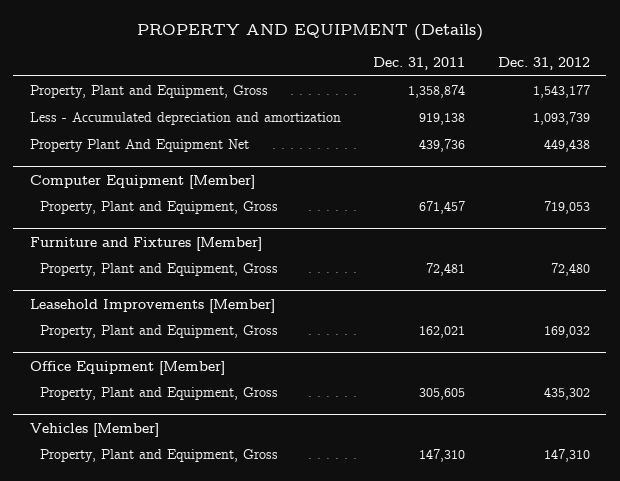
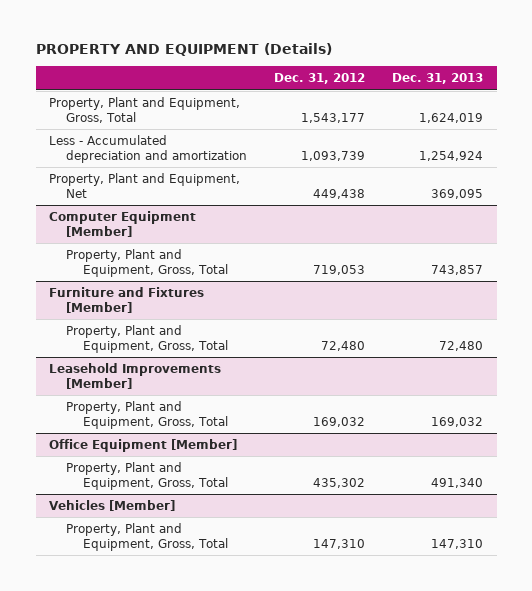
[373,56,466,70] Dec. 31, 2011 -> none
none -> [392,73,484,85] Dec. 31, 2013
[29,85,268,99] Property, Plant and Equipment, Gross -> [49,97,241,123] Property, Plant and Equipment, Gross, Total
[29,139,249,153] Property Plant And Equipment Net -> [49,173,241,198] Property, Plant and Equipment, Net
[39,201,278,215] Property, Plant and Equipment, Gross -> [65,249,228,277] Property, Plant and Equipment, Gross, Total
[39,263,278,277] Property, Plant and Equipment, Gross -> [65,325,228,353] Property, Plant and Equipment, Gross, Total
[39,325,278,339] Property, Plant and Equipment, Gross -> [65,401,228,429] Property, Plant and Equipment, Gross, Total
[39,387,278,401] Property, Plant and Equipment, Gross -> [65,462,228,490] Property, Plant and Equipment, Gross, Total
[39,449,278,463] Property, Plant and Equipment, Gross -> [65,523,228,551] Property, Plant and Equipment, Gross, Total

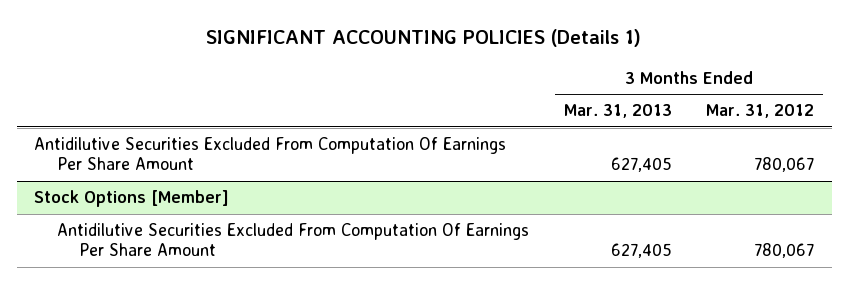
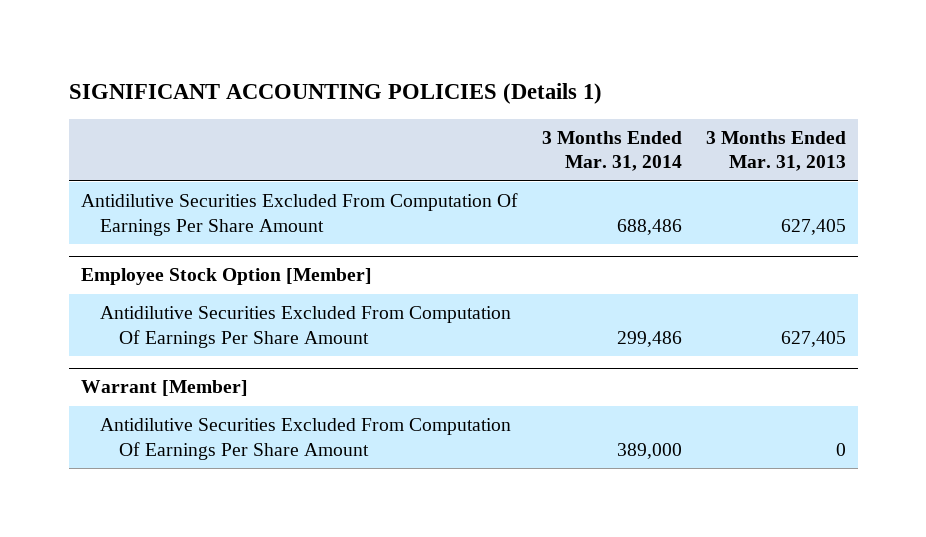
[706,104,815,119] Mar. 31, 2012 -> none
none -> [541,130,682,172] 3 Months Ended Mar. 31, 2014
[34,190,230,208] Stock Options [Member] -> [80,268,372,286] Employee Stock Option [Member]
none -> [80,380,248,397] Warrant [Member]
none -> [100,418,512,460] Antidilutive Securities Excluded From Computation Of Earnings Per Share Amount

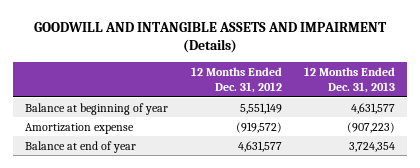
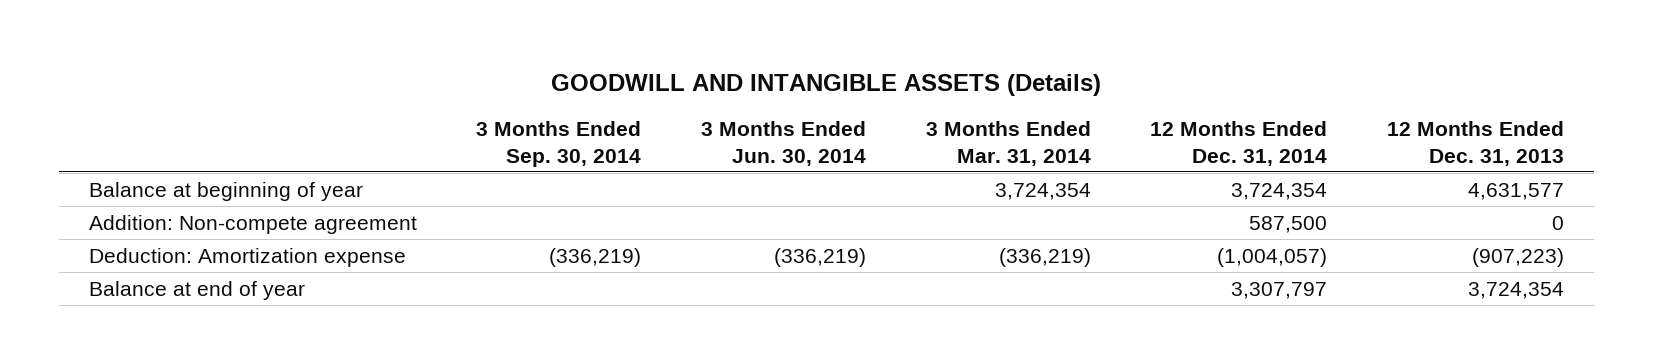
[34,21,388,54] GOODWILL AND INTANGIBLE ASSETS AND IMPAIRMENT (Details) -> [551,74,1102,97] GOODWILL AND INTANGIBLE ASSETS (Details)
[190,66,282,93] 12 Months Ended Dec. 31, 2012 -> none
none -> [476,120,642,167] 3 Months Ended Sep. 30, 2014
none -> [701,120,867,166] 3 Months Ended Jun. 30, 2014
none -> [925,120,1091,166] 3 Months Ended Mar. 31, 2014
none -> [1150,120,1328,166] 12 Months Ended Dec. 31, 2014
none -> [88,214,417,234] Addition: Non-compete agreement
[24,122,134,134] Amortization expense -> [88,247,406,267] Deduction: Amortization expense

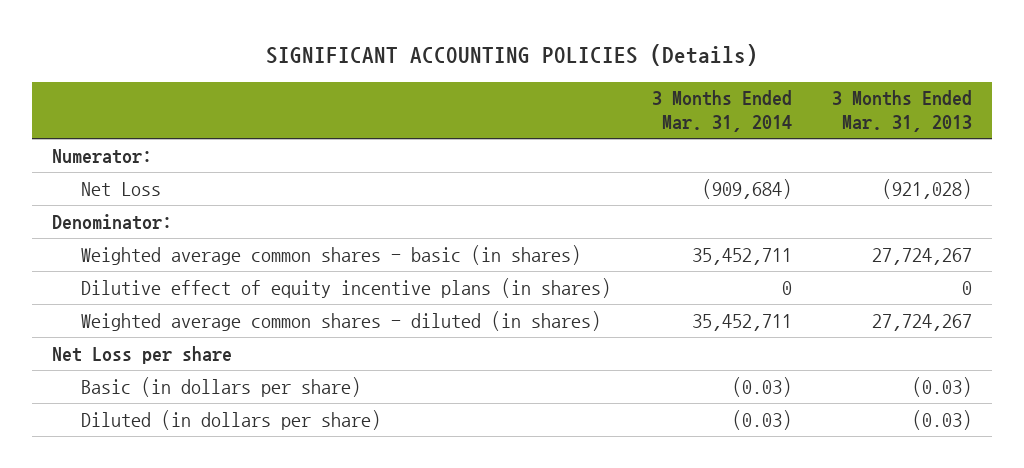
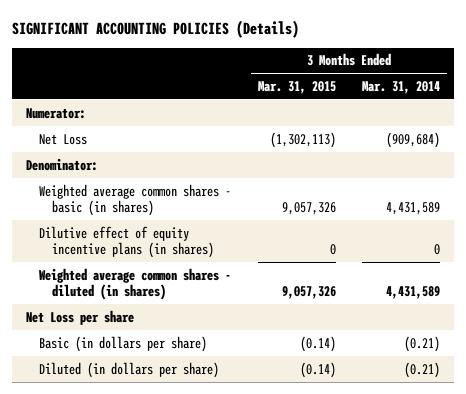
[832,90,973,133] 3 Months Ended Mar. 31, 2013 -> none
none -> [257,81,336,95] Mar. 31, 2015
[691,247,792,265] 35,452,711 -> [386,202,441,216] 4,431,589
[691,313,792,331] 35,452,711 -> [386,286,441,300] 4,431,589
[731,376,792,397] (0.03) -> [404,335,441,352] (0.21)
[731,409,792,430] (0.03) -> [404,361,441,378] (0.21)

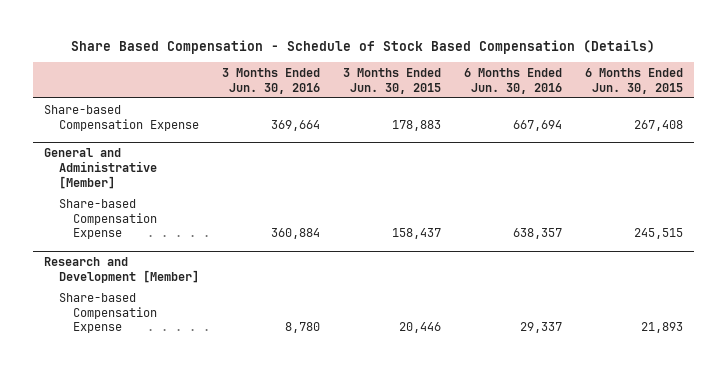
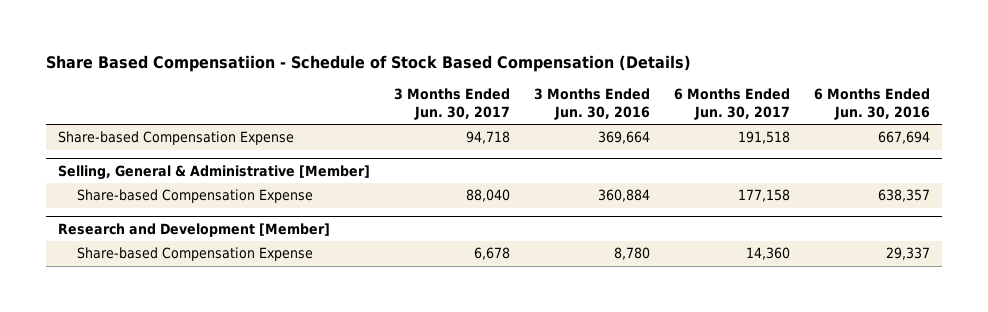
[71,39,656,54] Share Based Compensation - Schedule of Stock Based Compensation (Details) -> [46,54,692,72] Share Based Compensatiion - Schedule of Stock Based Compensation (Details)
[342,67,441,94] 3 Months Ended Jun. 30, 2015 -> none
[584,67,683,94] 6 Months Ended Jun. 30, 2015 -> none
none -> [394,88,511,120] 3 Months Ended Jun. 30, 2017
none -> [674,88,791,120] 6 Months Ended Jun. 30, 2017
[44,148,157,189] General and Administrative [Member] -> [58,165,371,181] Selling, General & Administrative [Member]

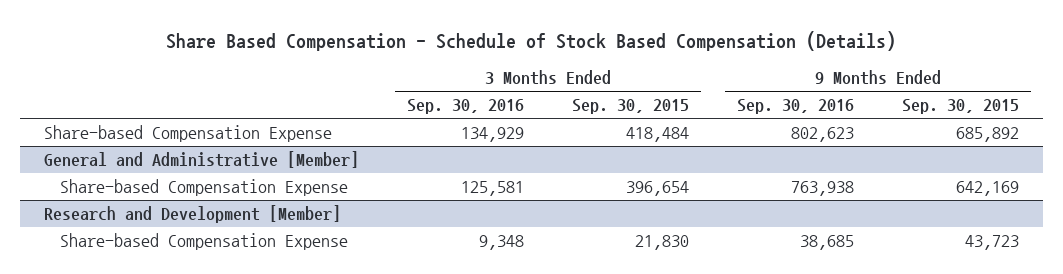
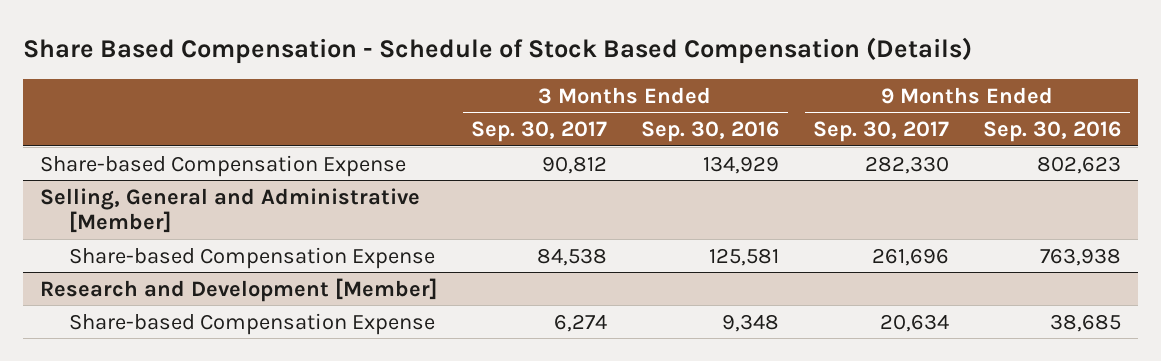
[571,99,689,115] Sep. 30, 2015 -> none
[901,99,1019,115] Sep. 30, 2015 -> none
none -> [471,121,608,143] Sep. 30, 2017
none -> [813,121,950,143] Sep. 30, 2017
[43,151,359,169] General and Administrative [Member] -> [40,187,421,233] Selling, General and Administrative [Member]

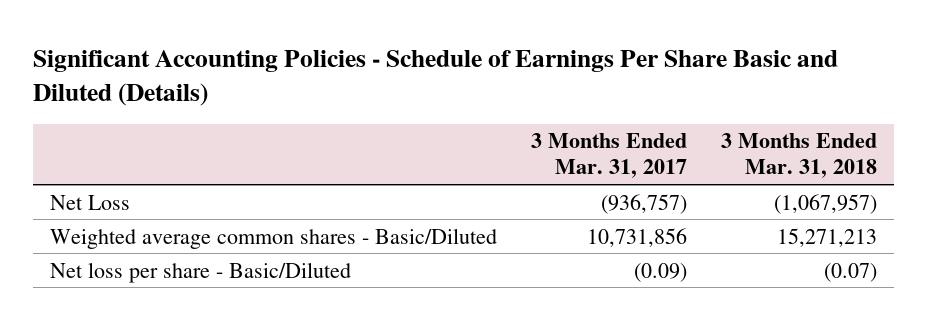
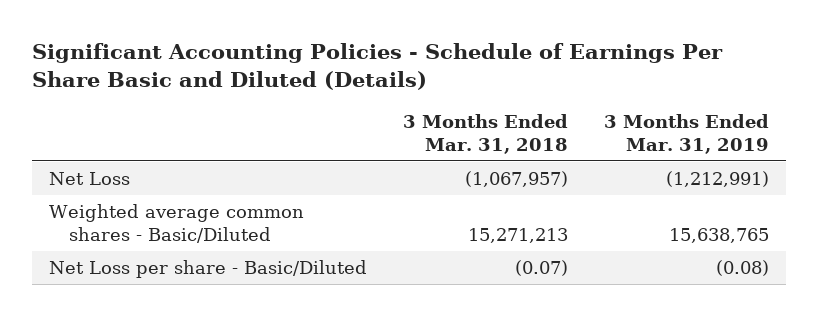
[530,133,687,179] 3 Months Ended Mar. 31, 2017 -> none
none -> [603,113,769,154] 3 Months Ended Mar. 31, 2019
[49,261,351,283] Net loss per share - Basic/Diluted -> [49,260,368,279] Net Loss per share - Basic/Diluted

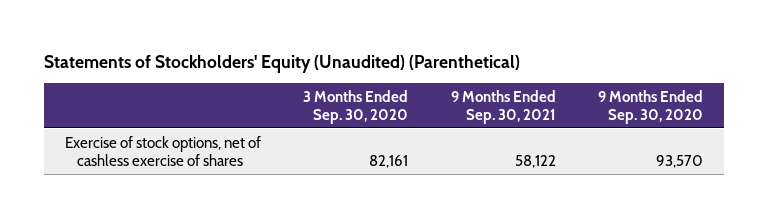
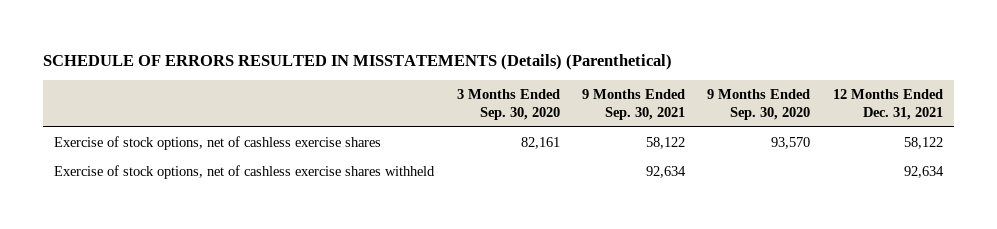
[44,54,521,73] Statements of Stockholders' Equity (Unaudited) (Parenthetical) -> [43,53,673,70] SCHEDULE OF ERRORS RESULTED IN MISSTATEMENTS (Details) (Parenthetical)
none -> [832,89,943,121] 12 Months Ended Dec. 31, 2021
[65,135,262,166] Exercise of stock options, net of cashless exercise of shares -> [54,136,382,151] Exercise of stock options, net of cashless exercise shares
none -> [54,165,436,180] Exercise of stock options, net of cashless exercise shares withheld

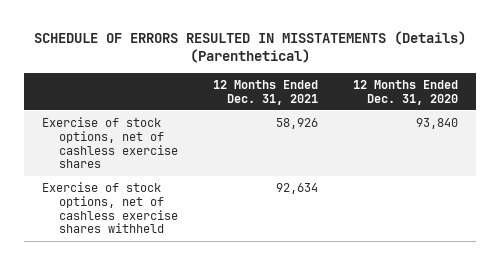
[456,89,560,121] 3 Months Ended Sep. 30, 2020 -> none
[581,89,685,121] 9 Months Ended Sep. 30, 2021 -> none
[707,89,811,121] 9 Months Ended Sep. 30, 2020 -> none
none -> [353,79,459,105] 12 Months Ended Dec. 31, 2020
[903,137,943,150] 58,122 -> [275,117,318,129] 58,926

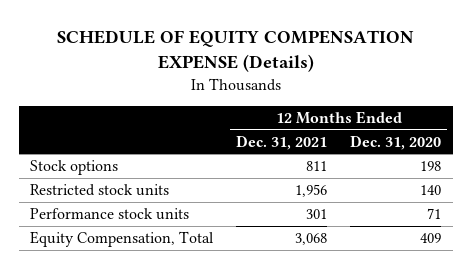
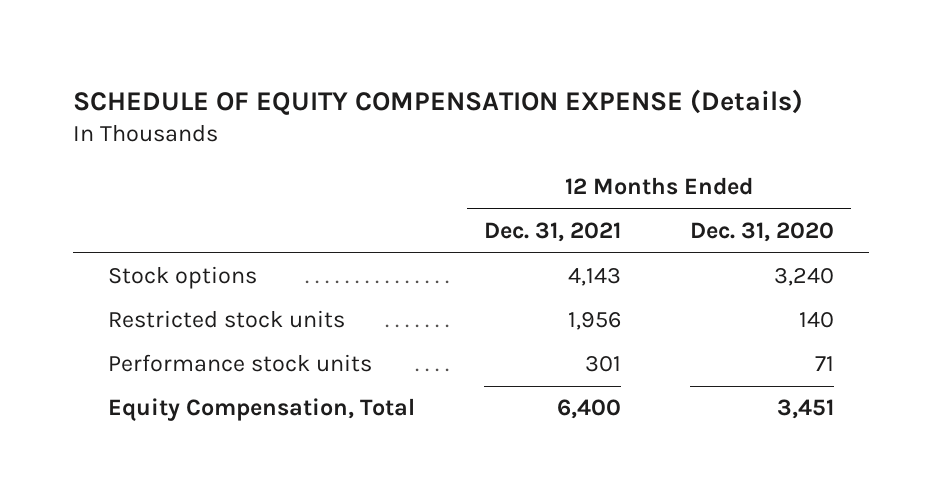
[306,160,328,171] 811 -> [567,268,621,287] 4,143
[420,160,442,171] 198 -> [774,268,835,287] 3,240
[295,232,328,245] 3,068 -> [556,399,621,420] 6,400
[420,232,442,243] 409 -> [777,399,835,420] 3,451

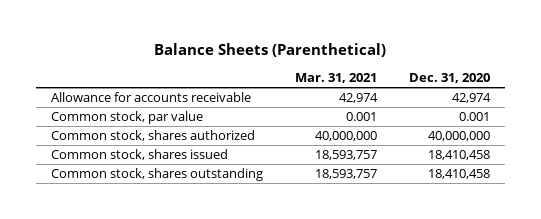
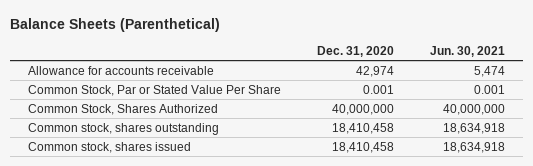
[294,72,377,83] Mar. 31, 2021 -> none
none -> [429,46,505,58] Jun. 30, 2021
[51,111,204,125] Common stock, par value -> [28,84,282,96] Common Stock, Par or Stated Value Per Share
[51,130,256,142] Common stock, shares authorized -> [28,103,219,115] Common Stock, Shares Authorized
[51,149,229,161] Common stock, shares issued -> [28,141,192,153] Common stock, shares issued

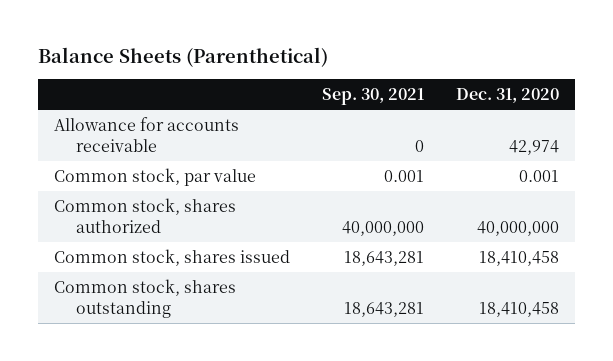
[429,46,505,58] Jun. 30, 2021 -> none
none -> [321,87,424,105] Sep. 30, 2021
[28,84,282,96] Common Stock, Par or Stated Value Per Share -> [53,168,256,187] Common stock, par value
[28,103,219,115] Common Stock, Shares Authorized -> [53,198,236,233] Common stock, shares authorized
[28,122,220,135] Common stock, shares outstanding -> [53,279,236,318] Common stock, shares outstanding

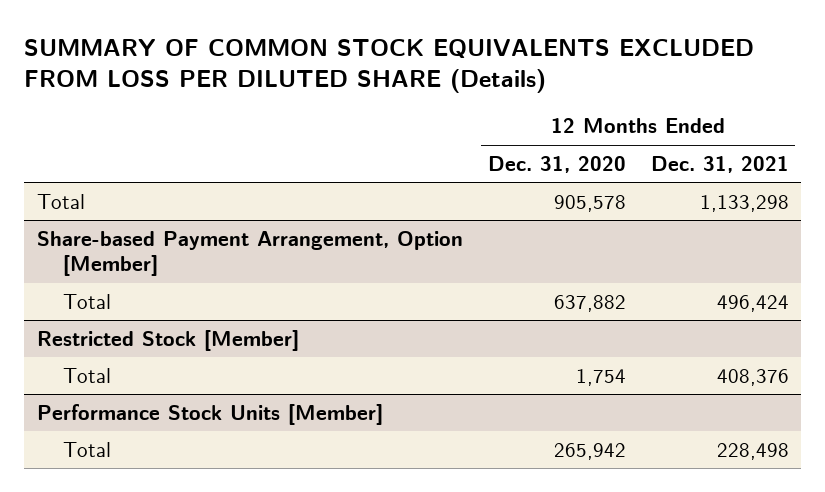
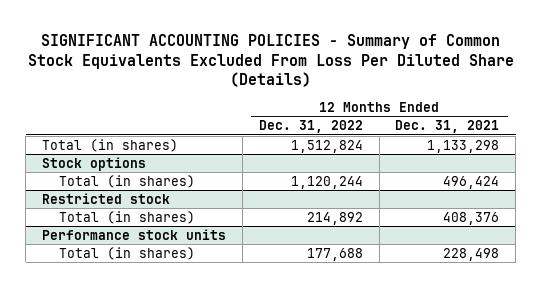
[24,37,755,94] SUMMARY OF COMMON STOCK EQUIVALENTS EXCLUDED FROM LOSS PER DILUTED SHARE (Details) -> [27,33,514,88] SIGNIFICANT ACCOUNTING POLICIES - Summary of Common Stock Equivalents Excluded From Loss Per Diluted Share (Details)
[487,155,626,173] Dec. 31, 2020 -> none
none -> [258,120,363,134] Dec. 31, 2022
[36,193,85,209] Total -> [42,138,179,152] Total (in shares)
[36,230,463,277] Share-based Payment Arrangement, Option [Member] -> [42,156,147,171] Stock options
[63,293,112,309] Total -> [59,174,196,188] Total (in shares)
[36,329,299,351] Restricted Stock [Member] -> [42,192,171,204] Restricted stock
[63,367,112,383] Total -> [59,210,196,224] Total (in shares)
[36,403,383,425] Performance Stock Units [Member] -> [42,228,227,240] Performance stock units
[63,441,112,457] Total -> [59,246,196,260] Total (in shares)

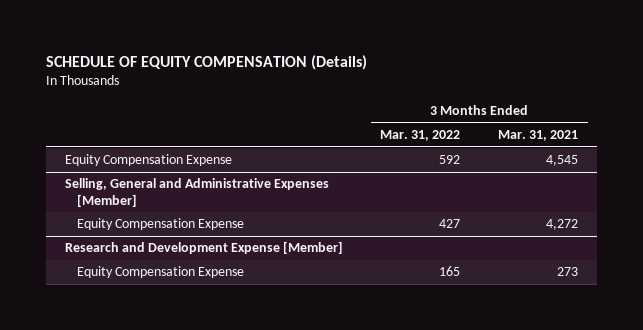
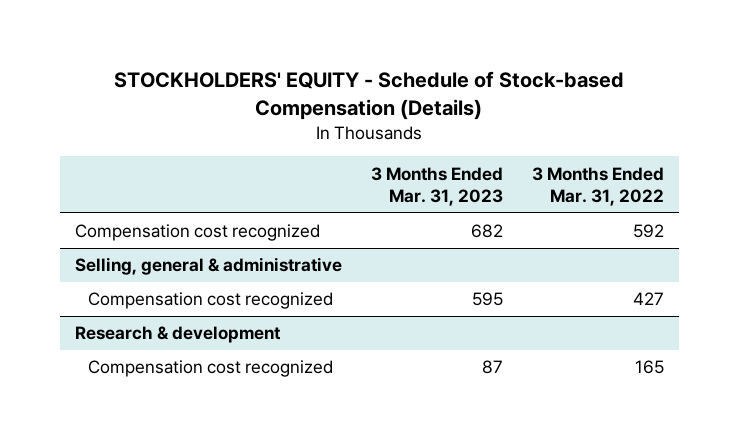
[45,54,367,70] SCHEDULE OF EQUITY COMPENSATION (Details) -> [114,71,625,120] STOCKHOLDERS' EQUITY - Schedule of Stock-based Compensation (Details)
[498,130,579,142] Mar. 31, 2021 -> none
none -> [370,166,503,207] 3 Months Ended Mar. 31, 2023
[64,154,232,167] Equity Compensation Expense -> [74,224,320,242] Compensation cost recognized
[64,178,329,207] Selling, General and Administrative Expenses [Member] -> [74,257,342,276] Selling, general & administrative
[76,218,244,231] Equity Compensation Expense -> [87,292,333,310] Compensation cost recognized
[64,241,343,255] Research and Development Expense [Member] -> [74,326,281,344] Research & development
[76,266,244,279] Equity Compensation Expense -> [87,360,333,378] Compensation cost recognized

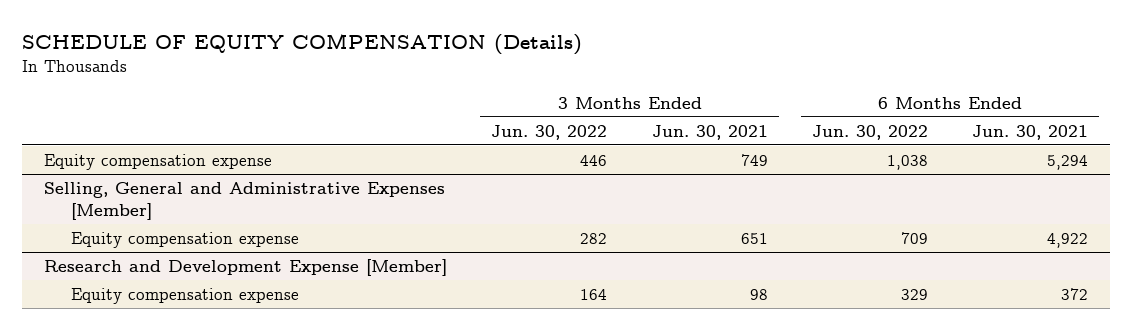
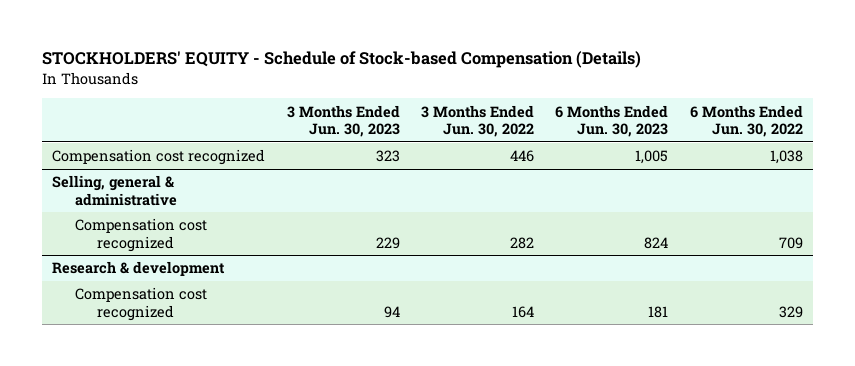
[22,32,583,55] SCHEDULE OF EQUITY COMPENSATION (Details) -> [41,51,641,69] STOCKHOLDERS' EQUITY - Schedule of Stock-based Compensation (Details)
[651,124,768,140] Jun. 30, 2021 -> none
[971,124,1088,140] Jun. 30, 2021 -> none
none -> [286,104,400,138] 3 Months Ended Jun. 30, 2023
none -> [555,104,669,138] 6 Months Ended Jun. 30, 2023
[44,153,273,170] Equity compensation expense -> [52,149,266,166] Compensation cost recognized
[44,181,446,220] Selling, General and Administrative Expenses [Member] -> [52,175,177,206] Selling, general & administrative
[70,231,299,248] Equity compensation expense -> [74,218,207,252] Compensation cost recognized
[44,258,448,276] Research and Development Expense [Member] -> [52,261,226,277] Research & development
[70,287,299,304] Equity compensation expense -> [74,287,207,321] Compensation cost recognized

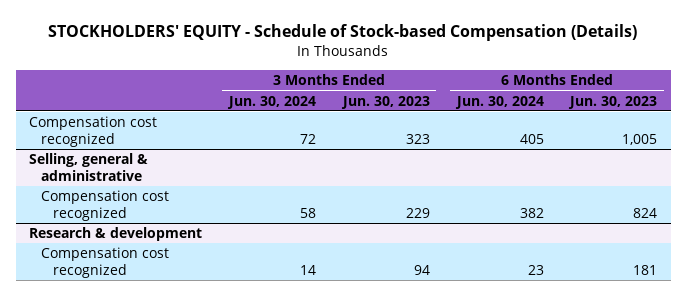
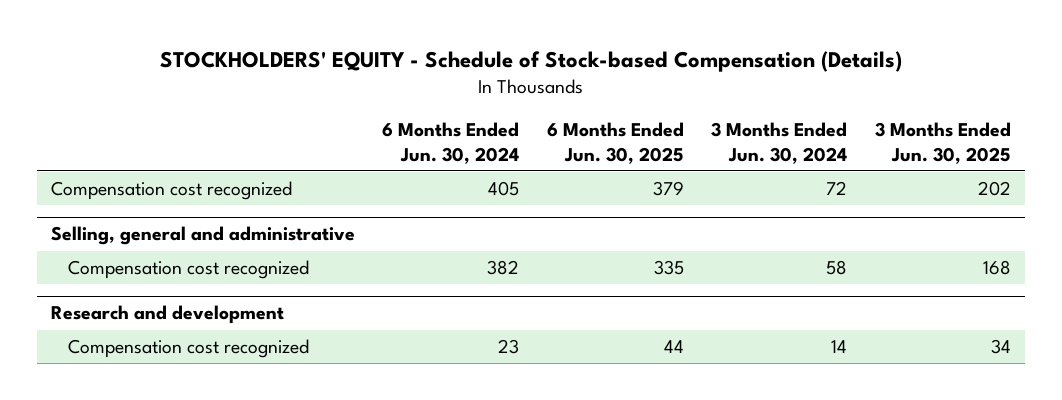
[340,95,430,109] Jun. 30, 2023 -> none
[568,95,658,109] Jun. 30, 2023 -> none
none -> [546,121,684,164] 6 Months Ended Jun. 30, 2025
none -> [874,121,1011,164] 3 Months Ended Jun. 30, 2025
[29,153,149,181] Selling, general & administrative -> [50,226,355,246] Selling, general and administrative
[29,227,203,242] Research & development -> [50,305,284,325] Research and development

